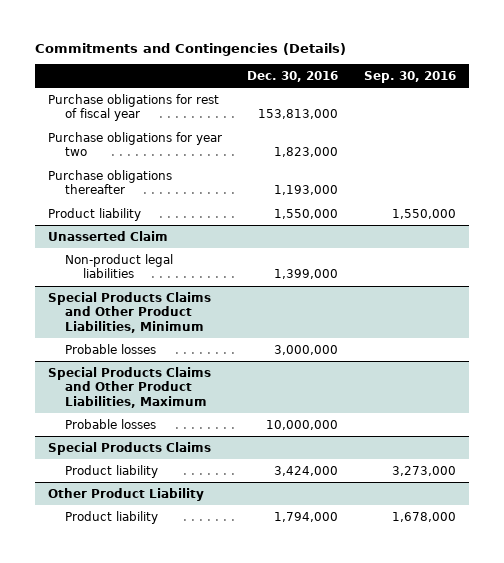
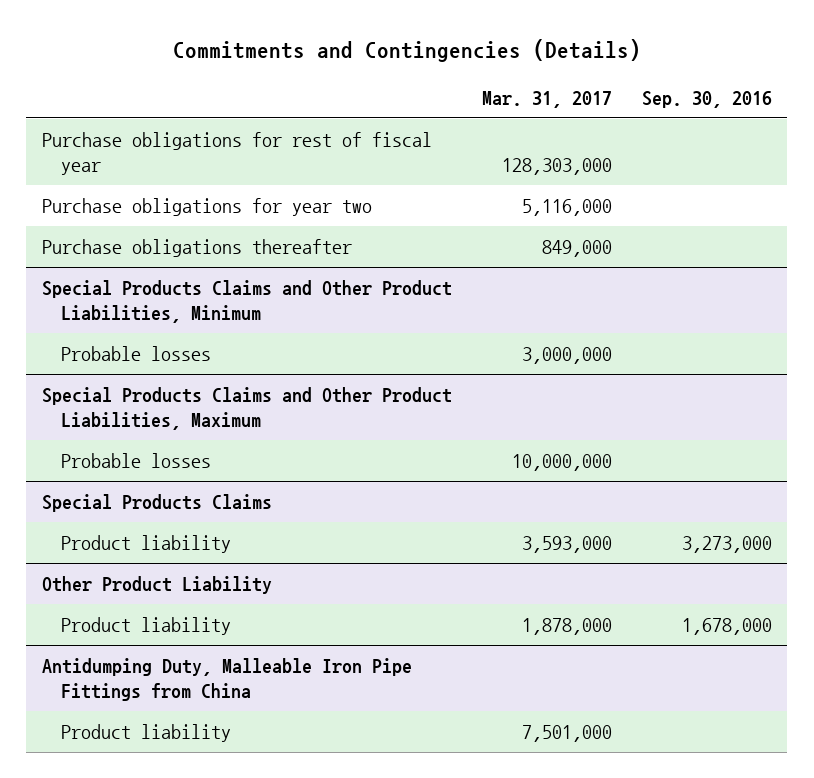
[247,71,339,83] Dec. 30, 2016 -> none
none -> [481,90,612,108] Mar. 31, 2017
[47,207,141,221] Product liability -> none
[47,230,168,241] Unasserted Claim -> none
[65,253,174,279] Non-product legal liabilities -> none
none -> [41,657,412,702] Antidumping Duty, Malleable Iron Pipe Fittings from China
none -> [60,723,231,742] Product liability

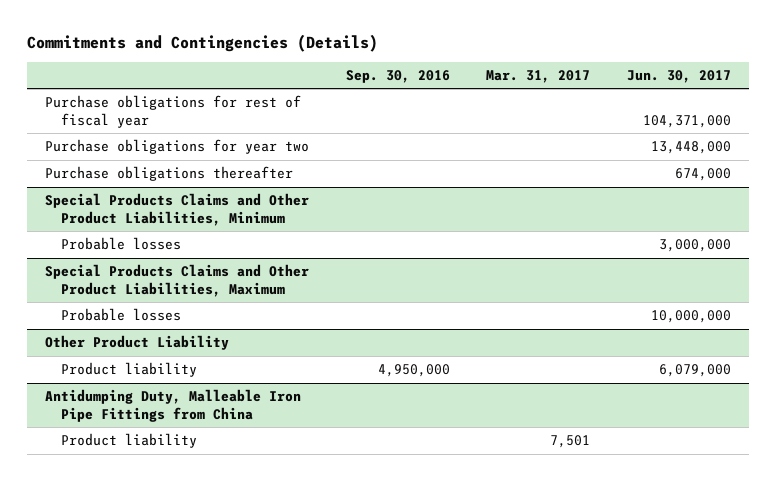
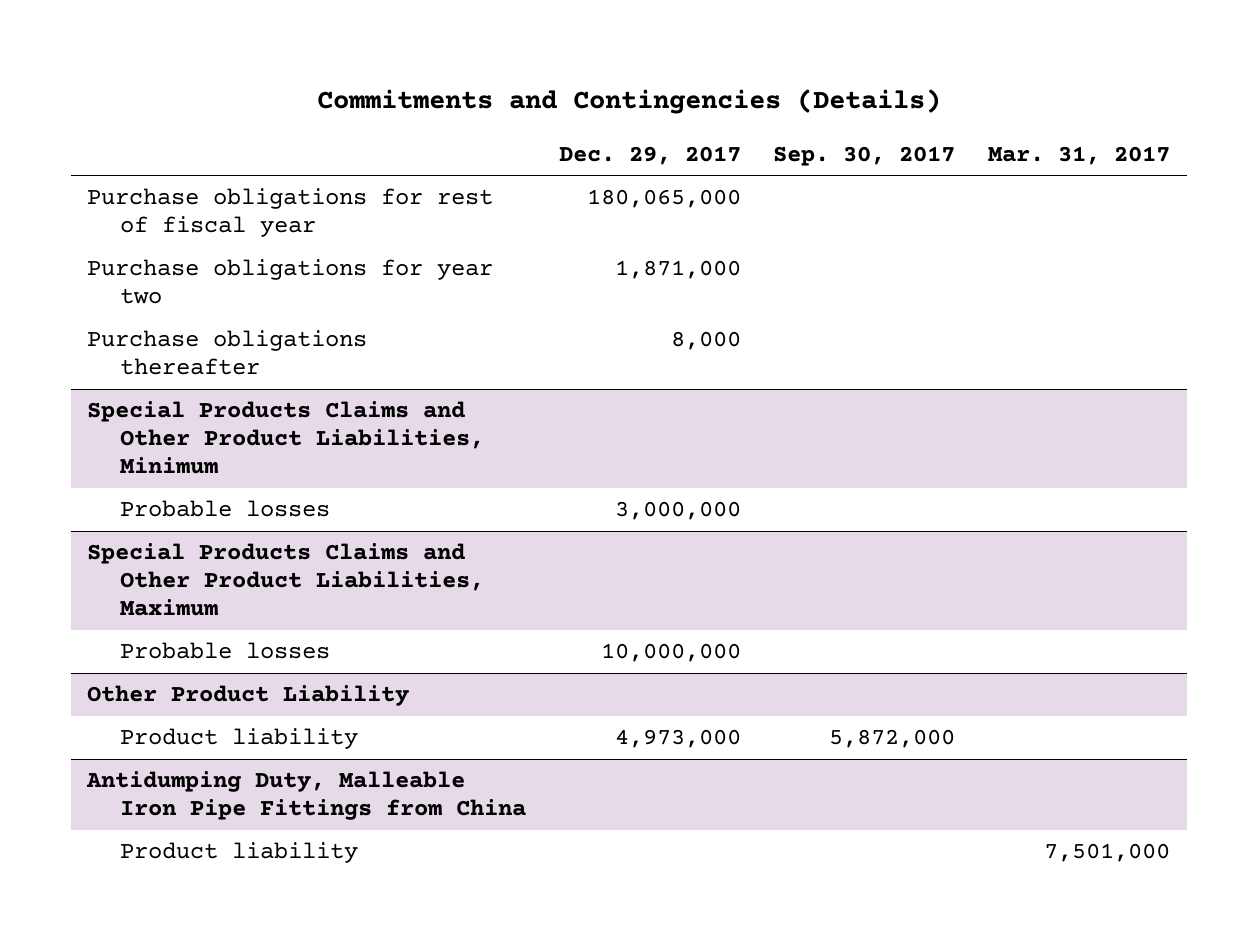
[345,69,450,83] Sep. 30, 2016 -> none
[626,69,731,83] Jun. 30, 2017 -> none
none -> [558,145,741,165] Dec. 29, 2017
none -> [773,145,956,166] Sep. 30, 2017
[550,435,591,449] 7,501 -> [1044,843,1171,863] 7,501,000

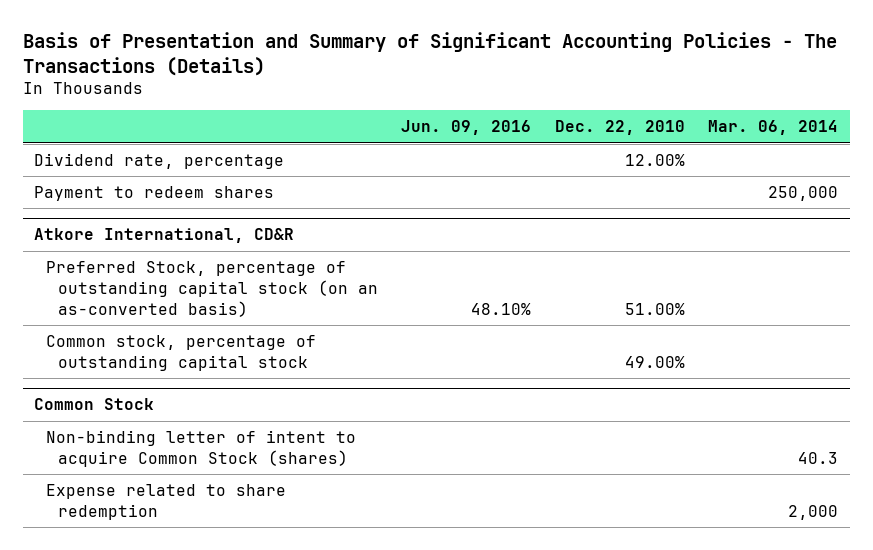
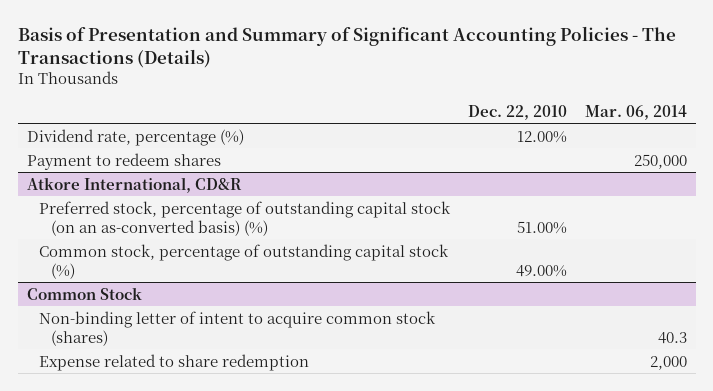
[401,120,532,136] Jun. 09, 2016 -> none
[34,153,285,170] Dividend rate, percentage -> [26,128,244,146] Dividend rate, percentage (%)
[46,261,378,317] Preferred Stock, percentage of outstanding capital stock (on an as-converted basis) -> [38,200,451,236] Preferred stock, percentage of outstanding capital stock (on an as-converted basis) (%)
[46,335,317,371] Common stock, percentage of outstanding capital stock -> [38,243,449,279] Common stock, percentage of outstanding capital stock (%)
[46,430,357,467] Non-binding letter of intent to acquire Common Stock (shares) -> [38,310,436,346] Non-binding letter of intent to acquire common stock (shares)

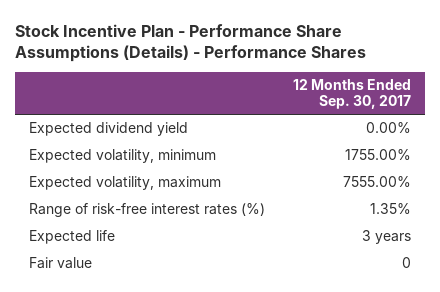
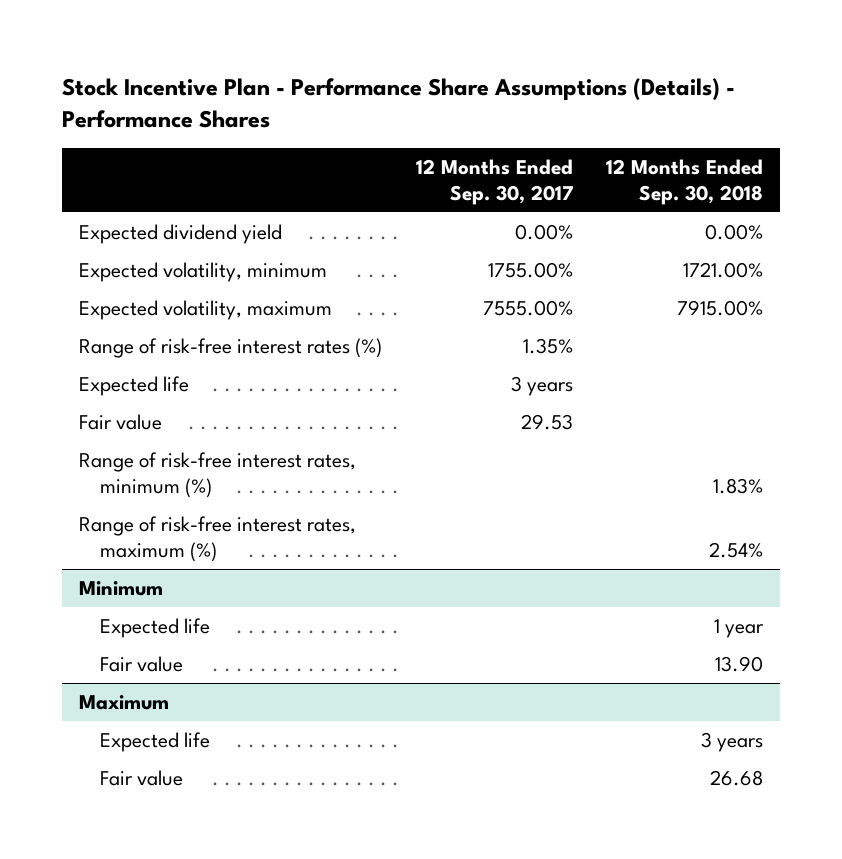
none -> [606,158,764,205] 12 Months Ended Sep. 30, 2018
[402,257,412,269] 0 -> [520,413,573,430] 29.53
none -> [79,451,357,498] Range of risk-free interest rates, minimum (%)
none -> [79,515,357,562] Range of risk-free interest rates, maximum (%)
none -> [79,580,164,596] Minimum
none -> [100,617,211,638] Expected life
none -> [100,655,184,672] Fair value
none -> [79,694,170,710] Maximum
none -> [100,731,211,752] Expected life
none -> [100,769,184,786] Fair value

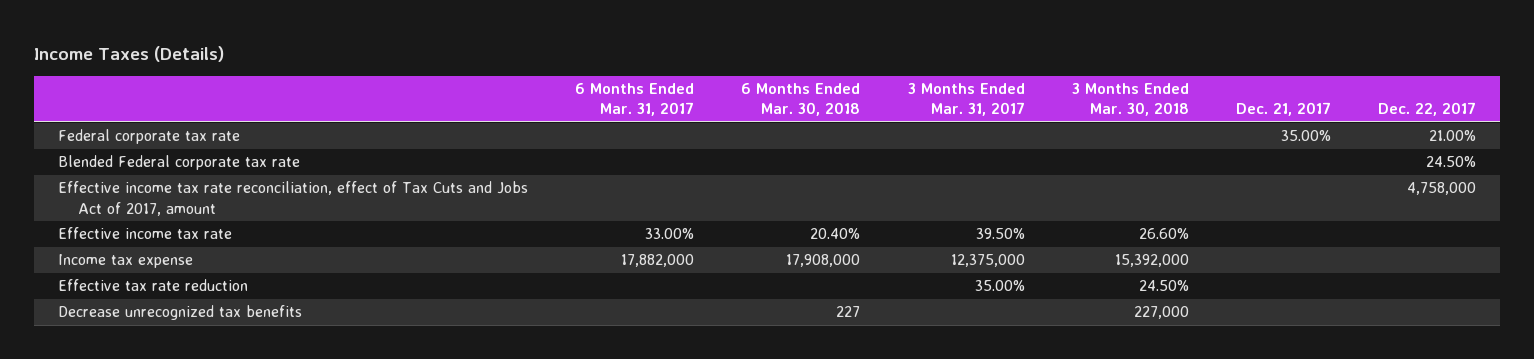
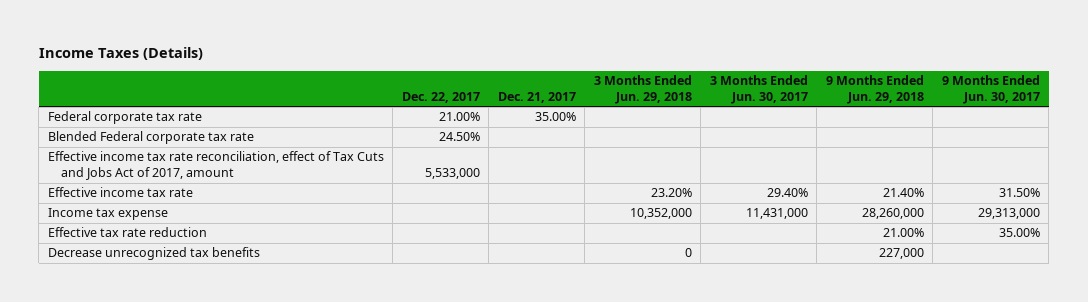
[575,83,695,117] 6 Months Ended Mar. 31, 2017 -> none
[741,83,861,117] 6 Months Ended Mar. 30, 2018 -> none
[907,83,1025,117] 3 Months Ended Mar. 31, 2017 -> none
[1071,83,1189,117] 3 Months Ended Mar. 30, 2018 -> none
none -> [593,75,692,104] 3 Months Ended Jun. 29, 2018
none -> [709,75,808,104] 3 Months Ended Jun. 30, 2017
none -> [825,75,924,104] 9 Months Ended Jun. 29, 2018
none -> [941,75,1040,104] 9 Months Ended Jun. 30, 2017
[1407,182,1477,196] 4,758,000 -> [424,168,480,180] 5,533,000

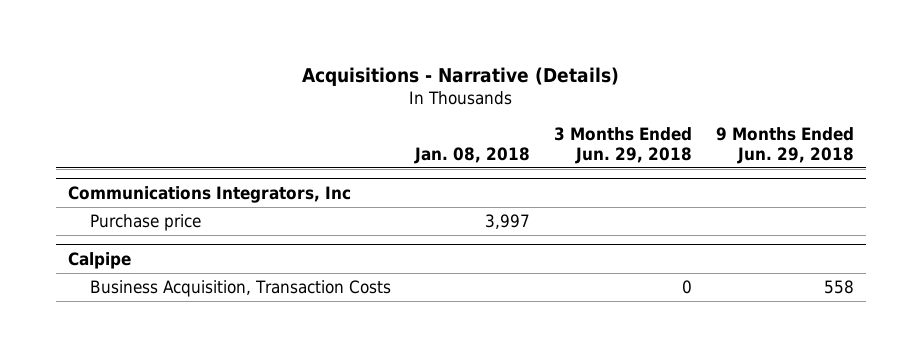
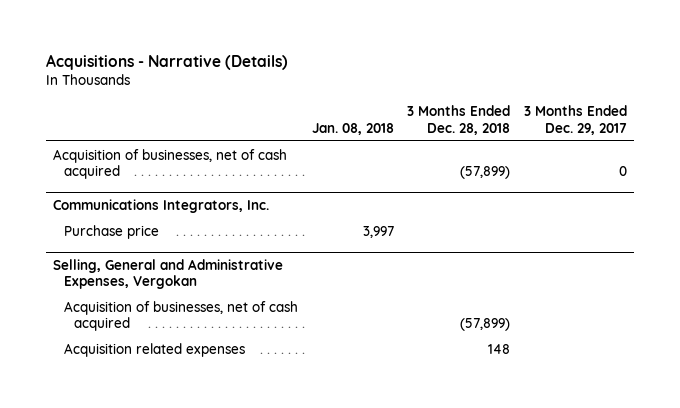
[553,126,692,164] 3 Months Ended Jun. 29, 2018 -> none
[715,126,854,164] 9 Months Ended Jun. 29, 2018 -> none
none -> [407,105,511,135] 3 Months Ended Dec. 28, 2018
none -> [524,105,628,135] 3 Months Ended Dec. 29, 2017
none -> [53,148,288,179] Acquisition of businesses, net of cash acquired
[68,185,352,203] Communications Integrators, Inc -> [53,198,270,213] Communications Integrators, Inc.
[68,251,132,269] Calpipe -> none
[89,279,391,297] Business Acquisition, Transaction Costs -> none
none -> [53,258,284,289] Selling, General and Administrative Expenses, Vergokan
none -> [63,300,298,331] Acquisition of businesses, net of cash acquired
none -> [63,342,245,357] Acquisition related expenses

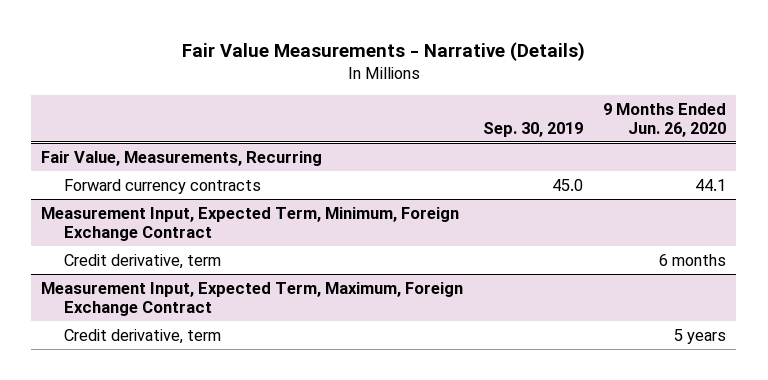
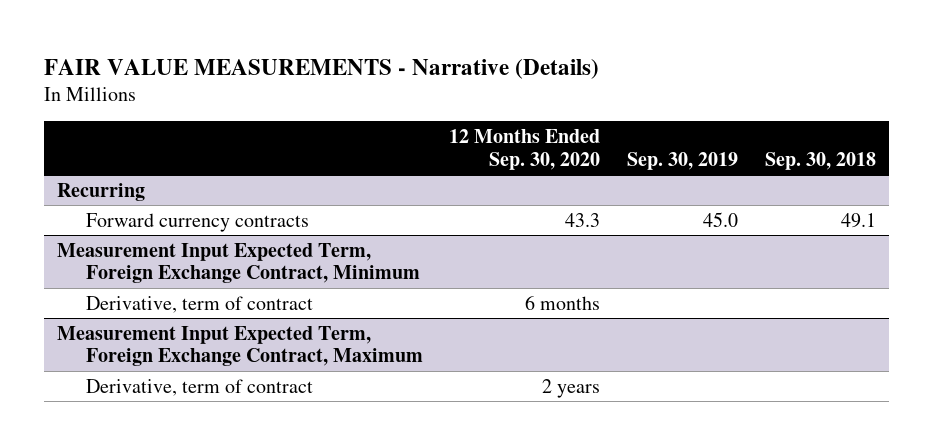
[181,41,585,61] Fair Value Measurements - Narrative (Details) -> [43,58,599,79] FAIR VALUE MEASUREMENTS - Narrative (Details)
[603,102,727,137] 9 Months Ended Jun. 26, 2020 -> none
none -> [449,128,601,170] 12 Months Ended Sep. 30, 2020
none -> [764,151,876,170] Sep. 30, 2018
[41,150,323,166] Fair Value, Measurements, Recurring -> [57,182,146,201] Recurring
[63,253,221,269] Credit derivative, term -> none
[63,328,221,344] Credit derivative, term -> none
[41,206,460,241] Measurement Input, Expected Term, Minimum, Foreign Exchange Contract -> [57,242,420,284] Measurement Input Expected Term, Foreign Exchange Contract, Minimum
none -> [85,295,313,313] Derivative, term of contract
[41,281,464,316] Measurement Input, Expected Term, Maximum, Foreign Exchange Contract -> [57,325,423,367] Measurement Input Expected Term, Foreign Exchange Contract, Maximum
none -> [85,378,313,396] Derivative, term of contract

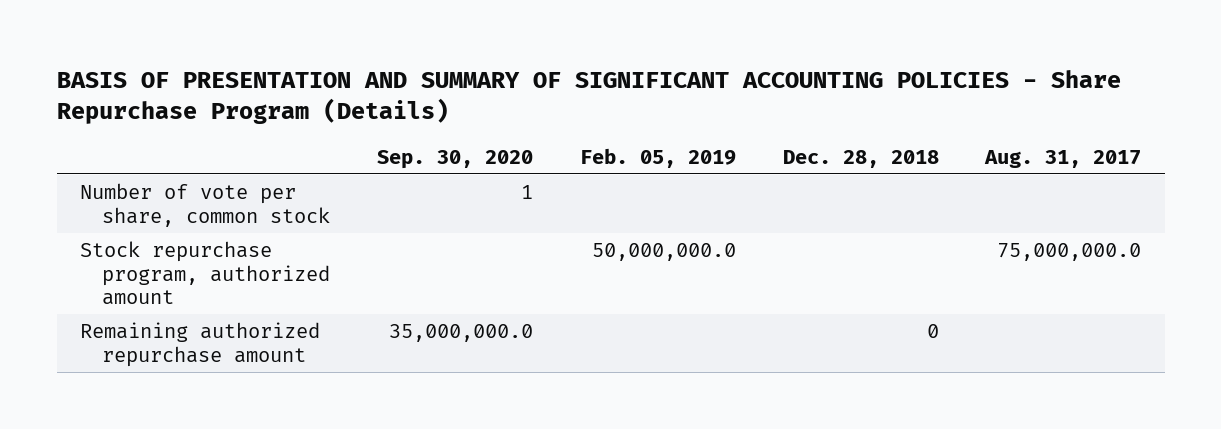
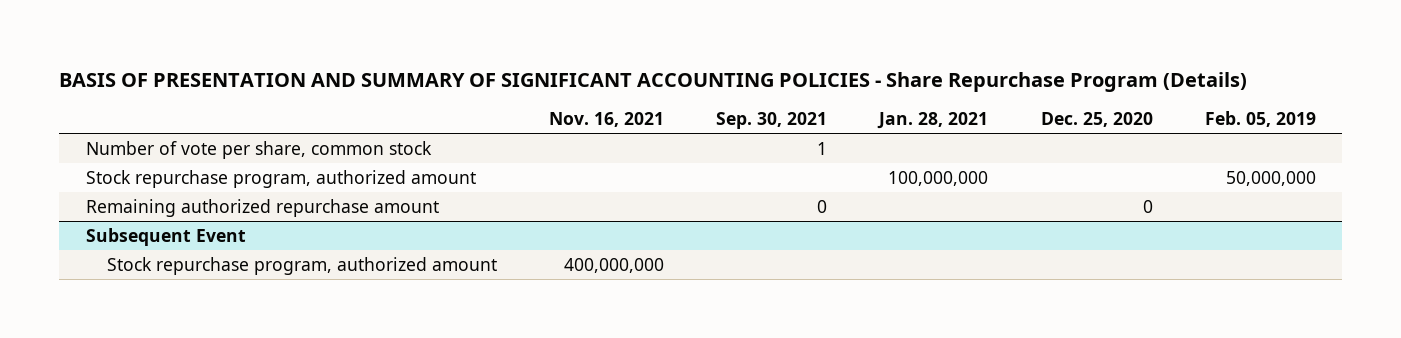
[377,149,534,169] Sep. 30, 2020 -> none
[782,149,939,168] Dec. 28, 2018 -> none
[984,149,1142,168] Aug. 31, 2017 -> none
none -> [549,112,665,128] Nov. 16, 2021
none -> [716,112,828,130] Sep. 30, 2021
none -> [877,112,989,130] Jan. 28, 2021
none -> [1040,112,1153,128] Dec. 25, 2020
[591,243,736,262] 50,000,000.0 -> [1225,170,1316,186] 50,000,000
none -> [85,227,246,246] Subsequent Event
none -> [106,256,497,275] Stock repurchase program, authorized amount

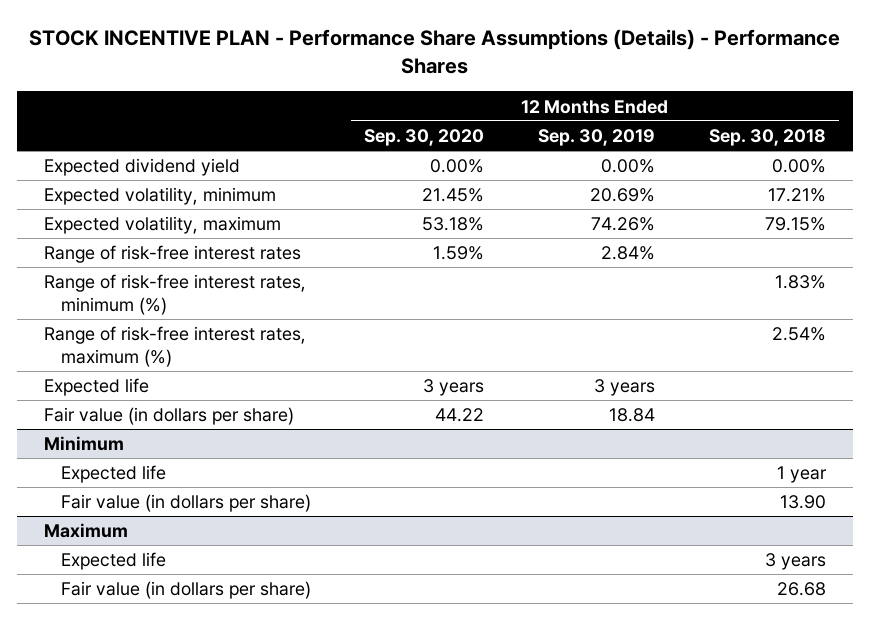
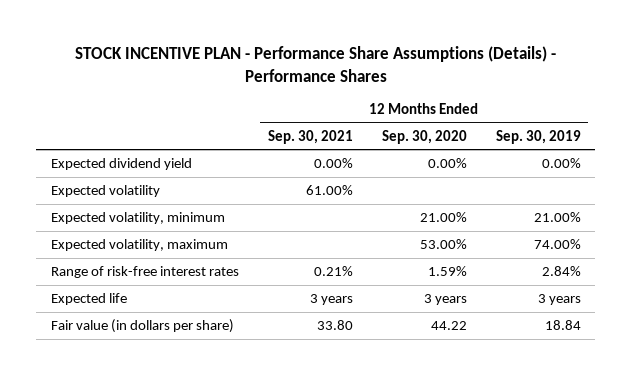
[708,128,826,146] Sep. 30, 2018 -> none
none -> [267,129,353,144] Sep. 30, 2021
none -> [50,185,160,198] Expected volatility
[422,188,485,203] 21.45% -> [419,212,467,223] 21.00%
[590,188,656,203] 20.69% -> [533,212,581,223] 21.00%
[422,217,485,232] 53.18% -> [419,239,467,250] 53.00%
[591,217,656,232] 74.26% -> [533,239,581,250] 74.00%
[44,274,307,316] Range of risk-free interest rates, minimum (%) -> none
[44,326,307,368] Range of risk-free interest rates, maximum (%) -> none
[44,436,125,452] Minimum -> none
[60,465,166,484] Expected life -> none
[60,494,311,513] Fair value (in dollars per share) -> none
[44,523,129,539] Maximum -> none
[60,552,166,571] Expected life -> none
[60,581,311,600] Fair value (in dollars per share) -> none

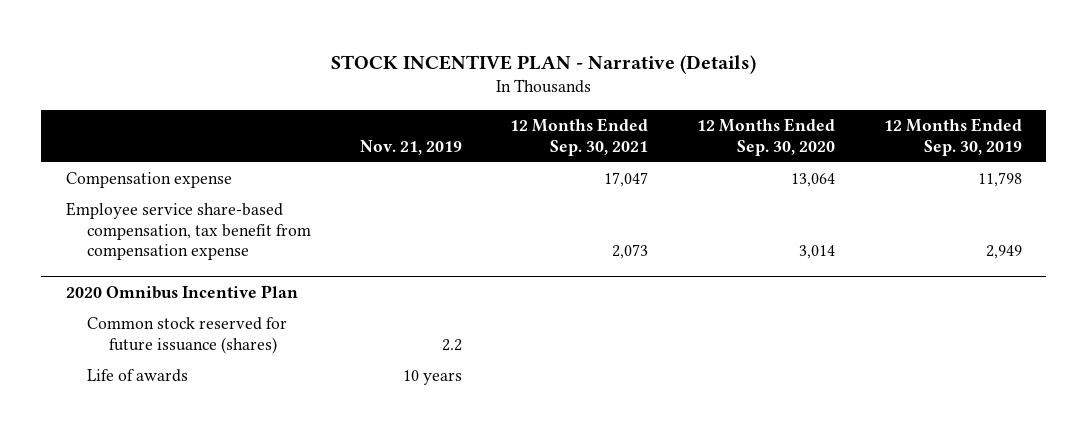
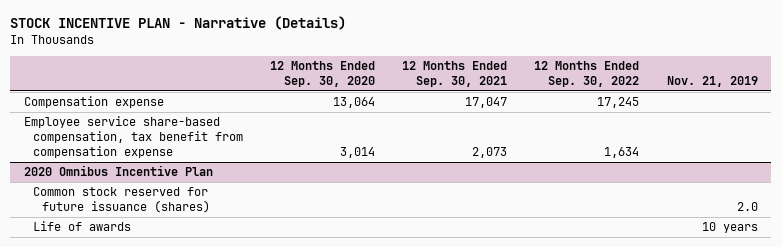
[883,118,1022,156] 12 Months Ended Sep. 30, 2019 -> none
none -> [534,60,640,87] 12 Months Ended Sep. 30, 2022
[441,338,462,351] 2.2 -> [736,202,758,212] 2.0

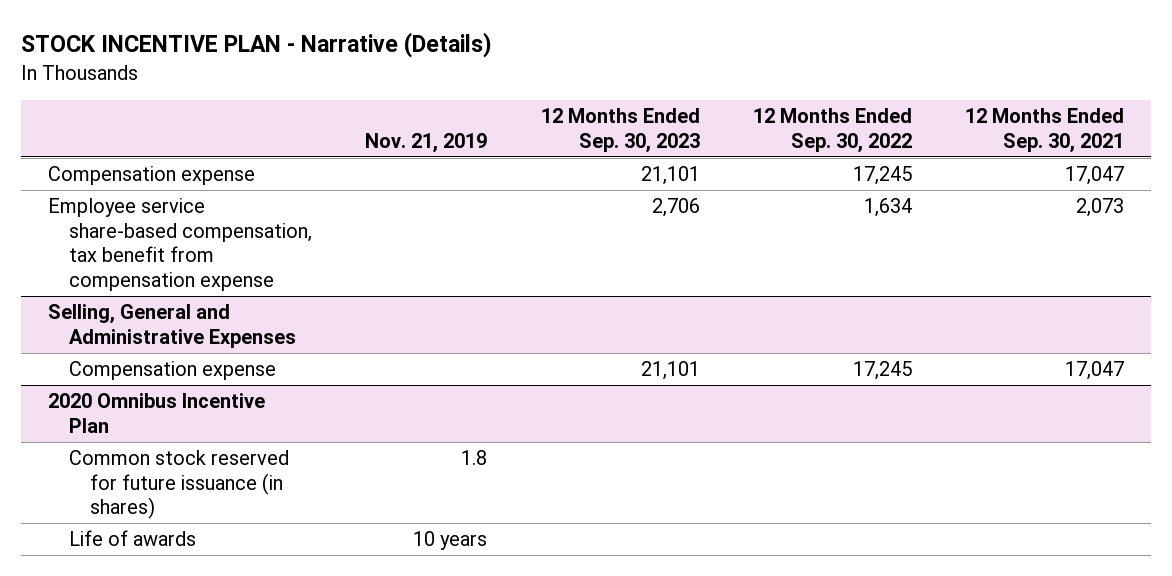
[270,60,376,87] 12 Months Ended Sep. 30, 2020 -> none
none -> [540,108,700,153] 12 Months Ended Sep. 30, 2023
none -> [47,304,296,348] Selling, General and Administrative Expenses
none -> [68,361,276,381] Compensation expense
[32,187,210,214] Common stock reserved for future issuance (shares) -> [68,450,289,520] Common stock reserved for future issuance (in shares)
[736,202,758,212] 2.0 -> [461,450,488,466] 1.8

